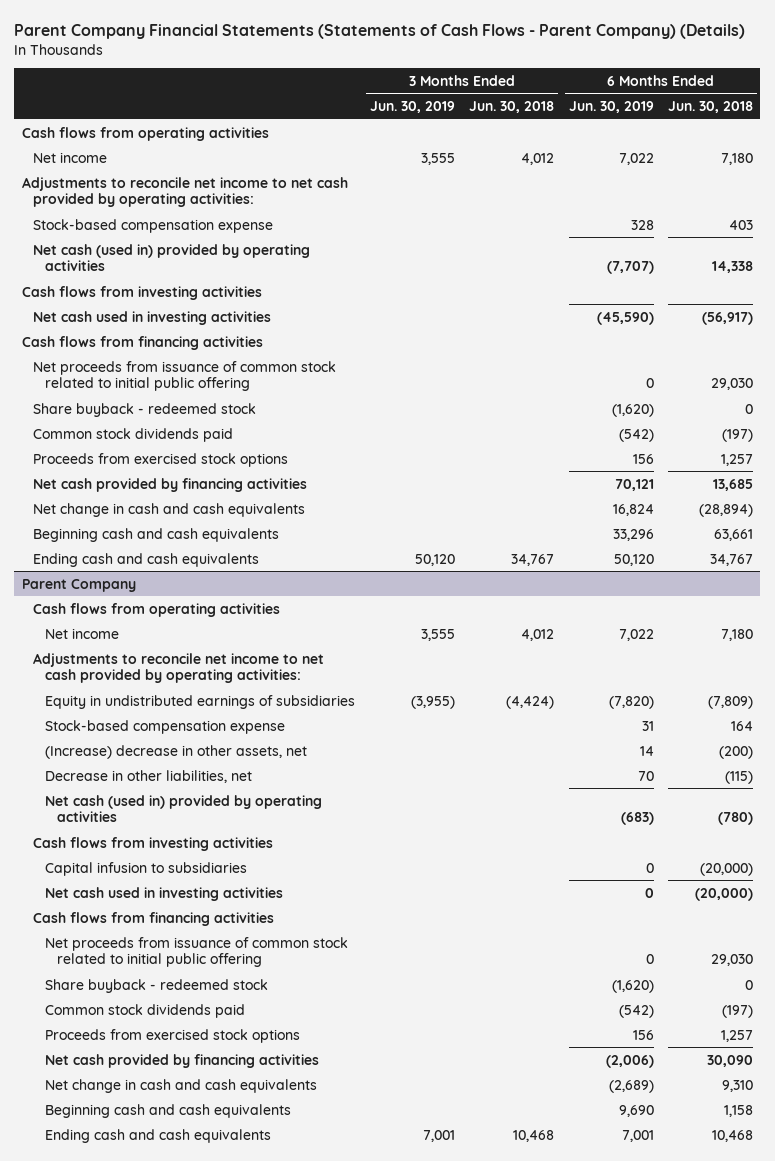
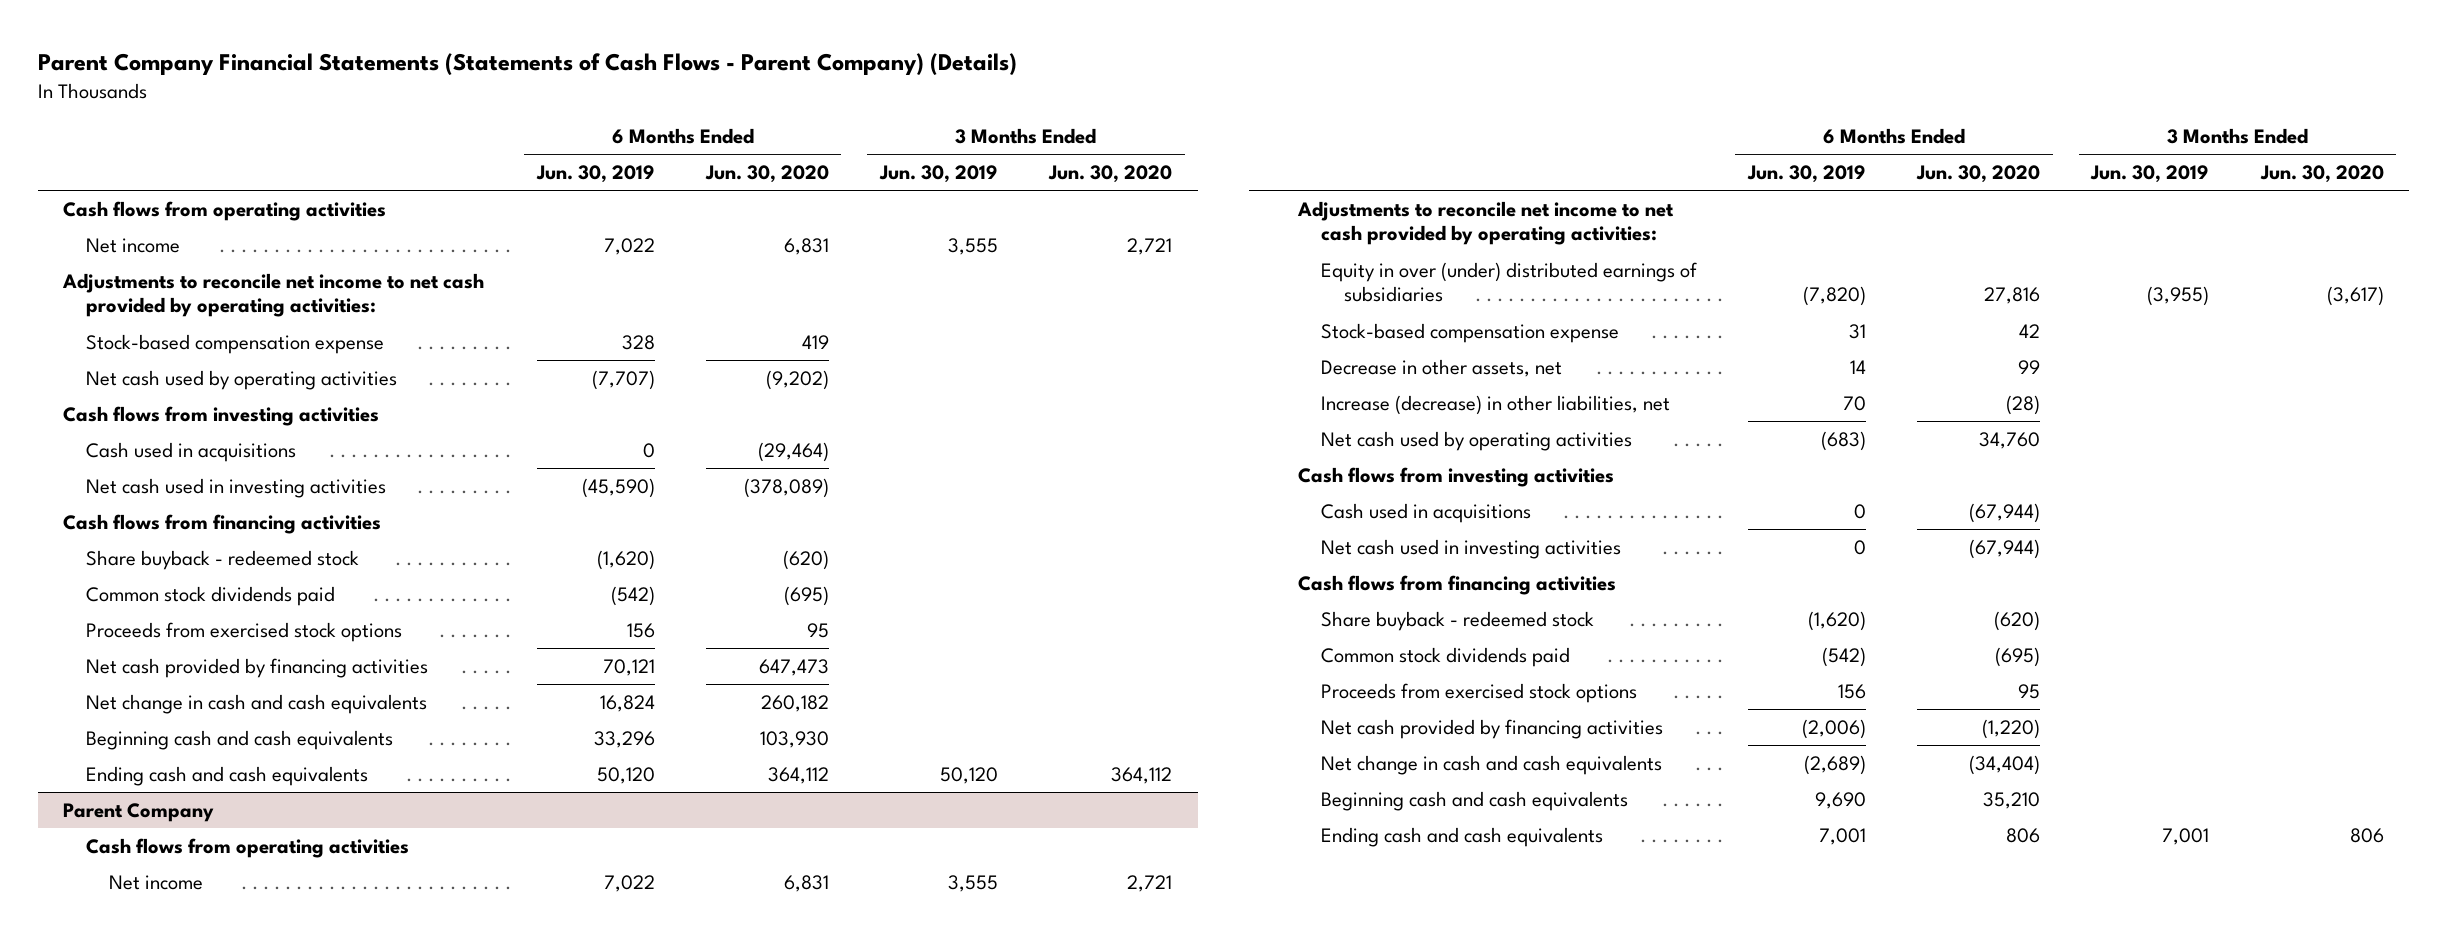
[469,101,555,114] Jun. 30, 2018 -> none
[668,101,754,114] Jun. 30, 2018 -> none
none -> [704,165,829,184] Jun. 30, 2020
none -> [1047,165,1172,184] Jun. 30, 2020
[33,243,311,272] Net cash (used in) provided by operating activities -> [86,369,398,390] Net cash used by operating activities
none -> [86,441,297,462] Cash used in acquisitions
[33,360,337,392] Net proceeds from issuance of common stock related to initial public offering -> none
[45,694,356,709] Equity in undistributed earnings of subsidiaries -> [1321,261,1698,303] Equity in over (under) distributed earnings of subsidiaries
[45,744,308,759] (Increase) decrease in other assets, net -> [1321,358,1563,377] Decrease in other assets, net
[45,769,253,783] Decrease in other liabilities, net -> [1321,394,1671,415] Increase (decrease) in other liabilities, net
[45,794,323,823] Net cash (used in) provided by operating activities -> [1321,430,1633,451] Net cash used by operating activities
[45,861,248,876] Capital infusion to subsidiaries -> none
none -> [1321,502,1532,523] Cash used in acquisitions
[45,936,349,968] Net proceeds from issuance of common stock related to initial public offering -> none

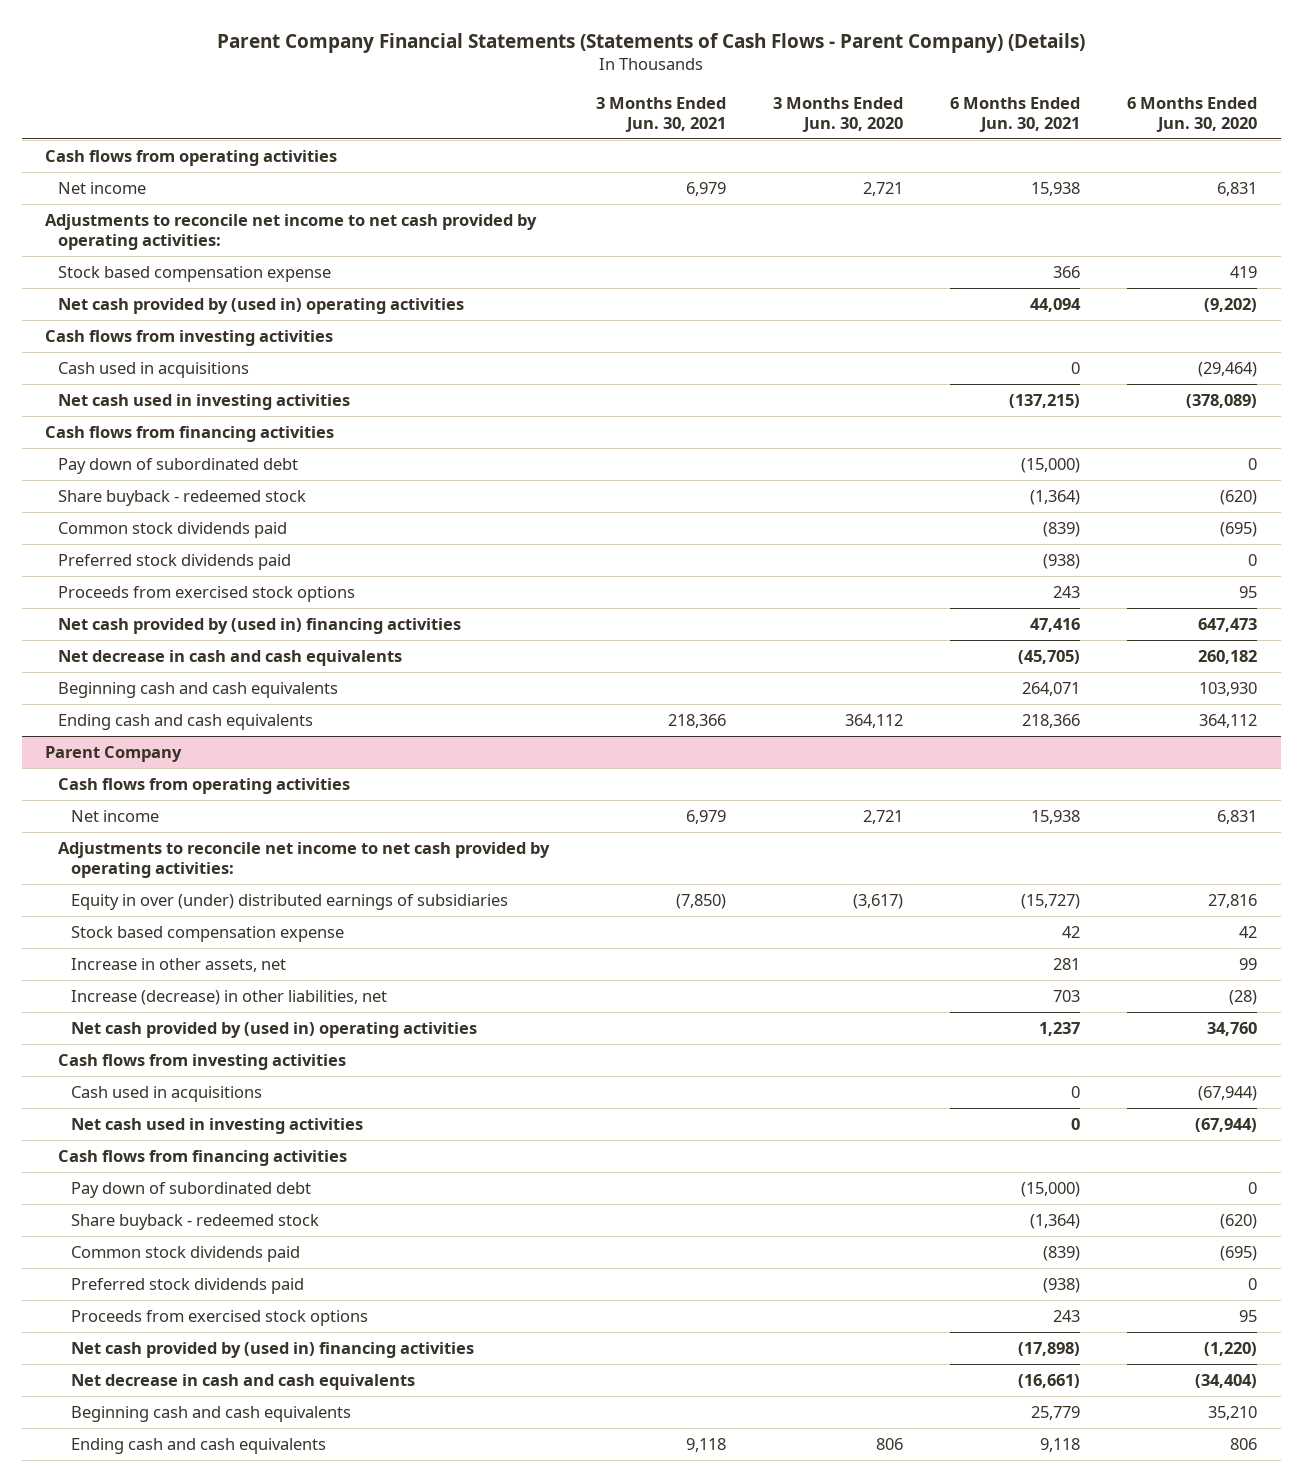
[535,165,655,184] Jun. 30, 2019 -> none
[878,165,998,184] Jun. 30, 2019 -> none
none -> [596,96,727,132] 3 Months Ended Jun. 30, 2021
none -> [950,96,1081,132] 6 Months Ended Jun. 30, 2021
[86,333,385,354] Stock-based compensation expense -> [58,266,332,283] Stock based compensation expense
[86,369,398,390] Net cash used by operating activities -> [58,298,465,315] Net cash provided by (used in) operating activities
none -> [58,458,299,475] Pay down of subordinated debt
none -> [58,554,292,571] Preferred stock dividends paid
[86,657,429,678] Net cash provided by financing activities -> [58,618,462,635] Net cash provided by (used in) financing activities
[86,693,428,714] Net change in cash and cash equivalents -> [58,650,403,667] Net decrease in cash and cash equivalents
[1321,322,1620,343] Stock-based compensation expense -> [70,926,344,943] Stock based compensation expense
[1321,358,1563,377] Decrease in other assets, net -> [70,958,286,973] Increase in other assets, net
[1321,430,1633,451] Net cash used by operating activities -> [70,1022,477,1039] Net cash provided by (used in) operating activities
none -> [70,1182,311,1199] Pay down of subordinated debt
none -> [70,1278,304,1295] Preferred stock dividends paid
[1321,718,1664,739] Net cash provided by financing activities -> [70,1342,474,1359] Net cash provided by (used in) financing activities
[1321,754,1663,775] Net change in cash and cash equivalents -> [70,1374,415,1391] Net decrease in cash and cash equivalents

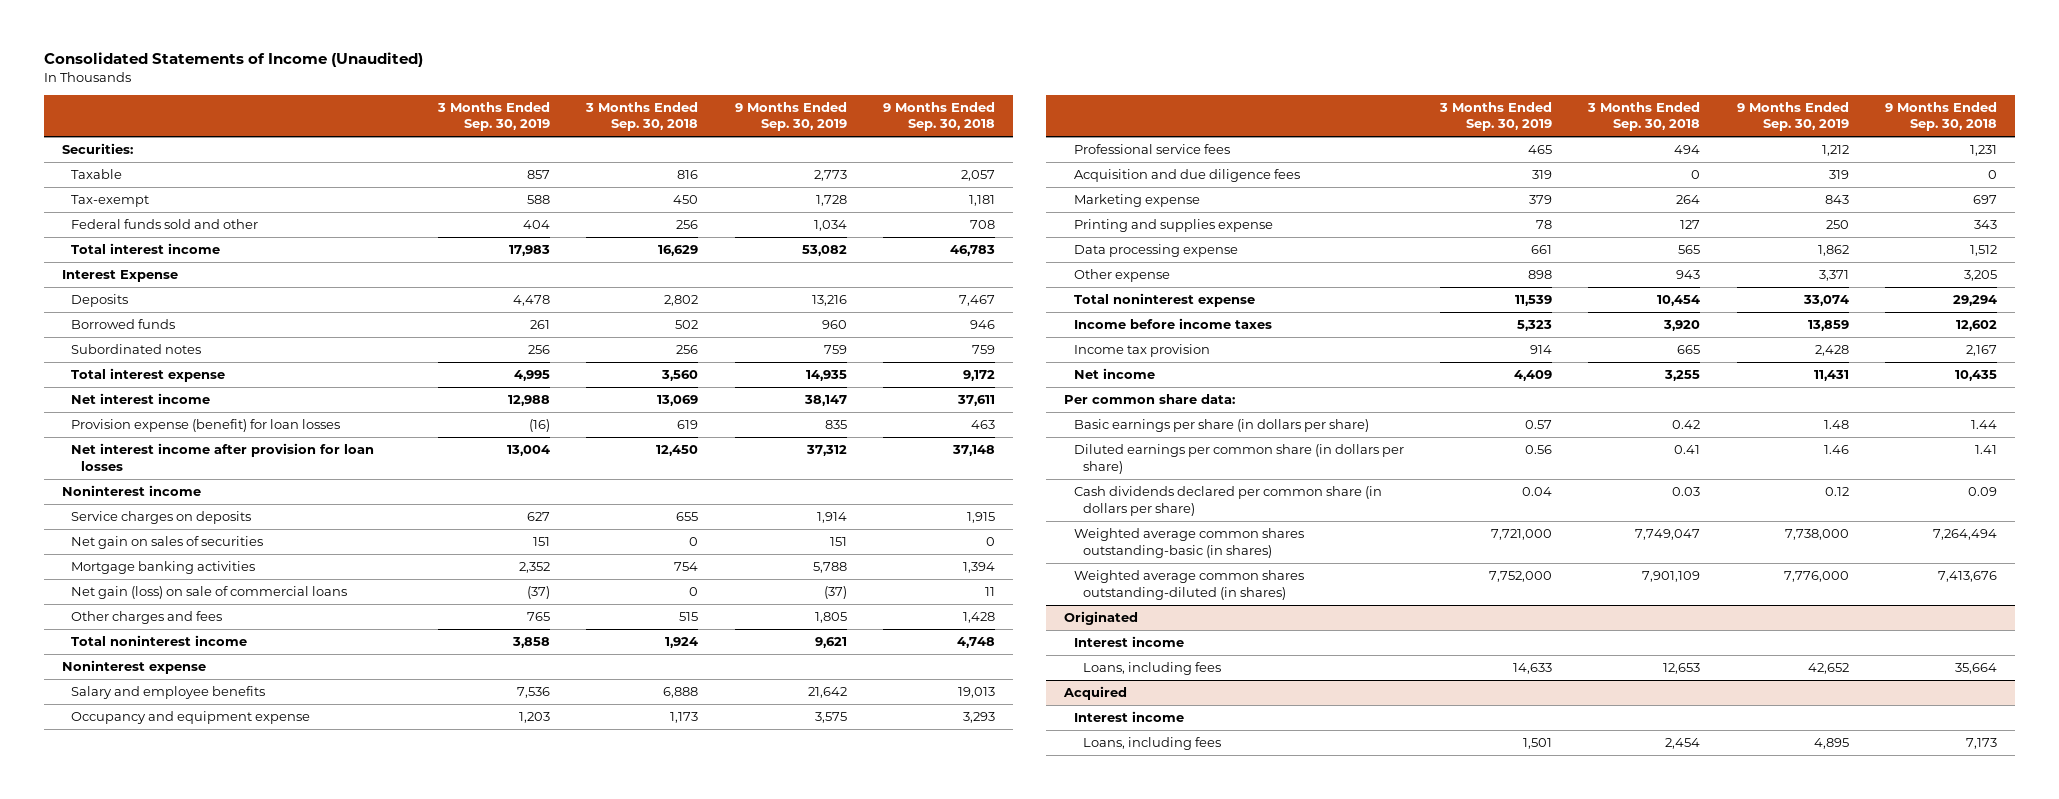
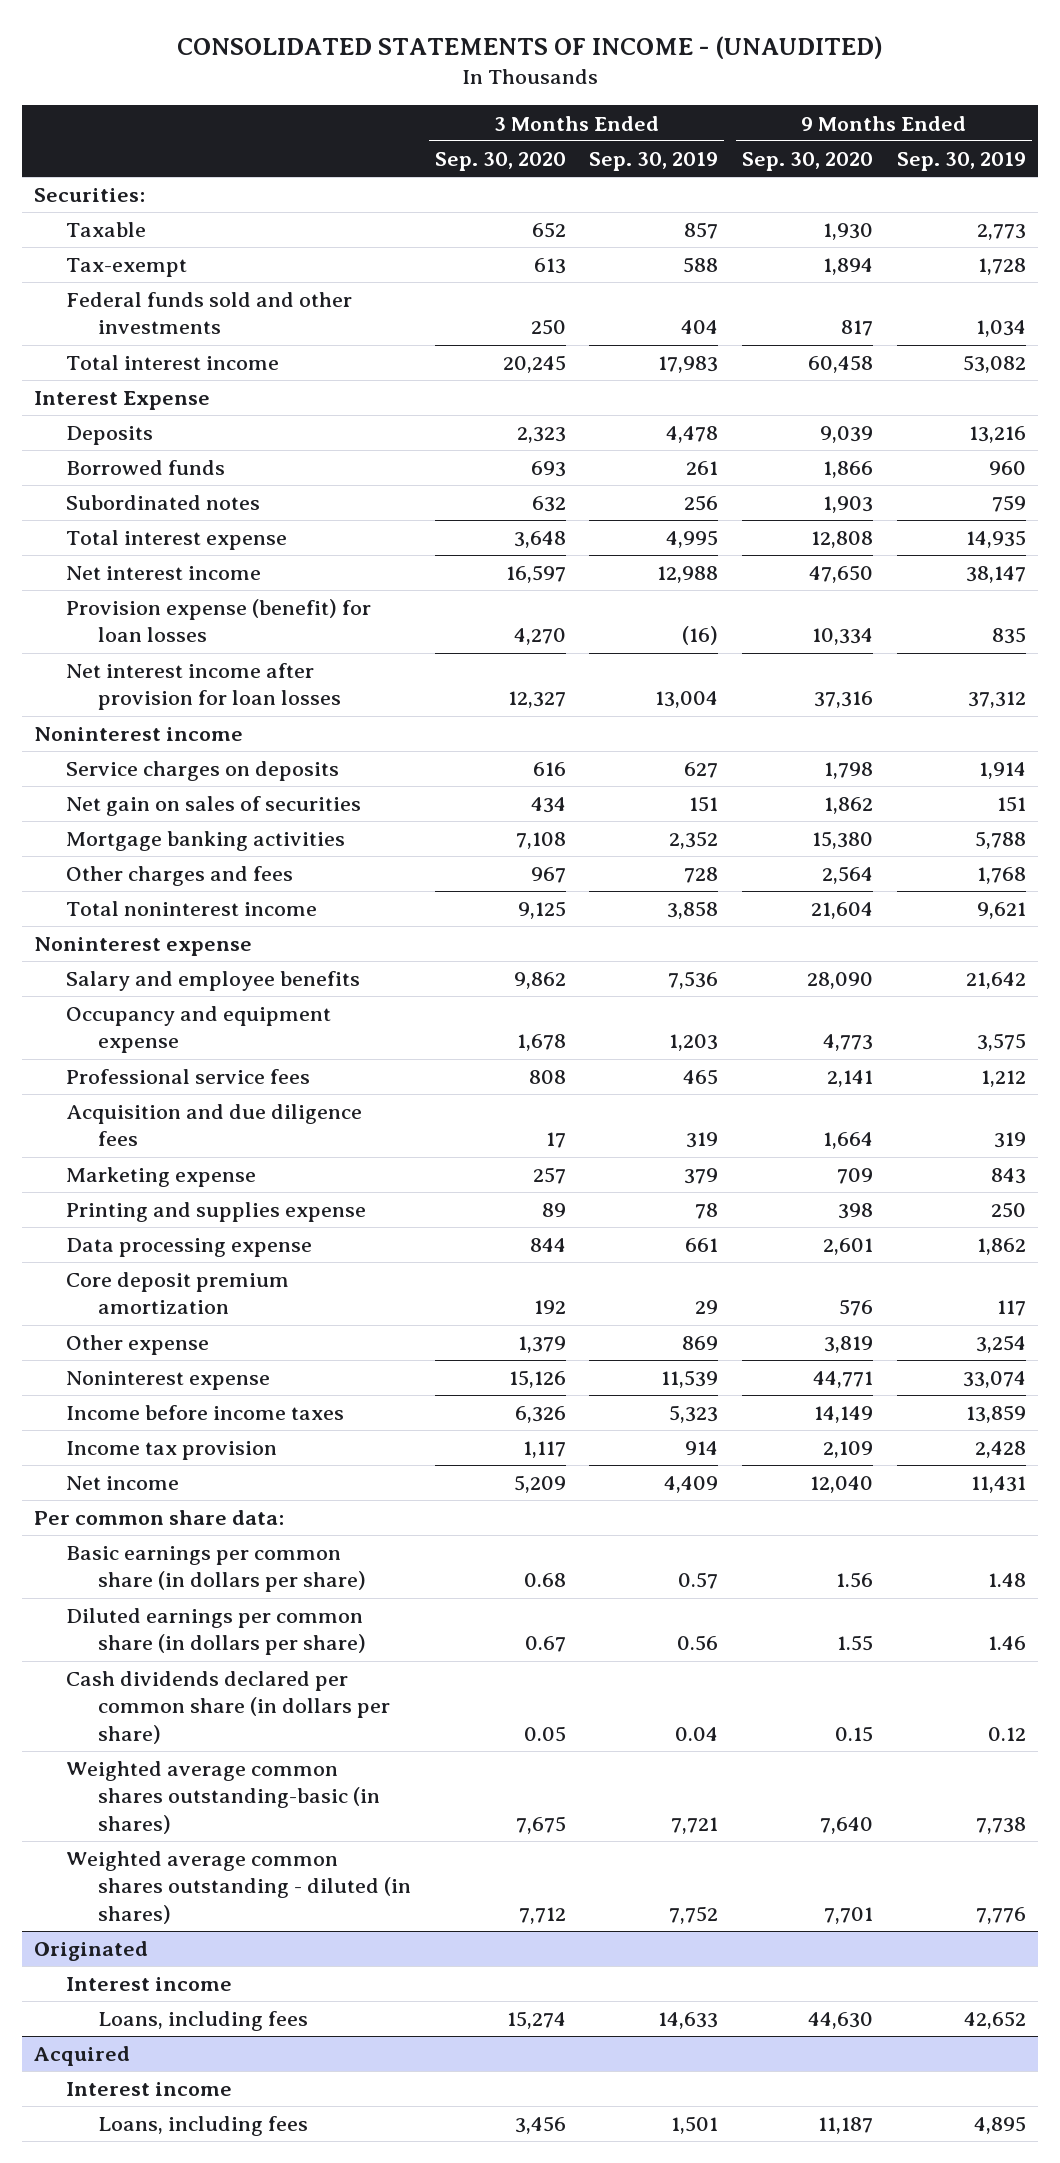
[43,51,423,67] Consolidated Statements of Income (Unaudited) -> [176,36,883,60] CONSOLIDATED STATEMENTS OF INCOME - (UNAUDITED)
[585,101,699,132] 3 Months Ended Sep. 30, 2018 -> none
[882,101,995,132] 9 Months Ended Sep. 30, 2018 -> none
none -> [434,151,566,171] Sep. 30, 2020
none -> [742,151,874,171] Sep. 30, 2020
[71,219,259,230] Federal funds sold and other -> [66,292,353,335] Federal funds sold and other investments
[71,586,348,600] Net gain (loss) on sale of commercial loans -> none
[526,612,550,622] 765 -> [684,867,719,884] 728
[814,612,847,624] 1,805 -> [976,867,1026,885] 1,768
none -> [66,1272,290,1315] Core deposit premium amortization
[1528,270,1553,280] 898 -> [682,1336,719,1351] 869
[1818,270,1849,282] 3,371 -> [975,1335,1026,1354] 3,254
[1073,293,1255,308] Total noninterest expense -> [66,1371,271,1391] Noninterest expense
[1073,419,1369,433] Basic earnings per share (in dollars per share) -> [66,1546,367,1593] Basic earnings per common share (in dollars per share)
[1491,529,1553,541] 7,721,000 -> [671,1816,719,1834] 7,721
[1784,529,1849,541] 7,738,000 -> [975,1816,1026,1834] 7,738
[1073,570,1304,600] Weighted average common shares outstanding-diluted (in shares) -> [66,1851,412,1924] Weighted average common shares outstanding - diluted (in shares)
[1489,571,1553,583] 7,752,000 -> [669,1905,719,1924] 7,752
[1783,571,1849,583] 7,776,000 -> [975,1906,1026,1924] 7,776

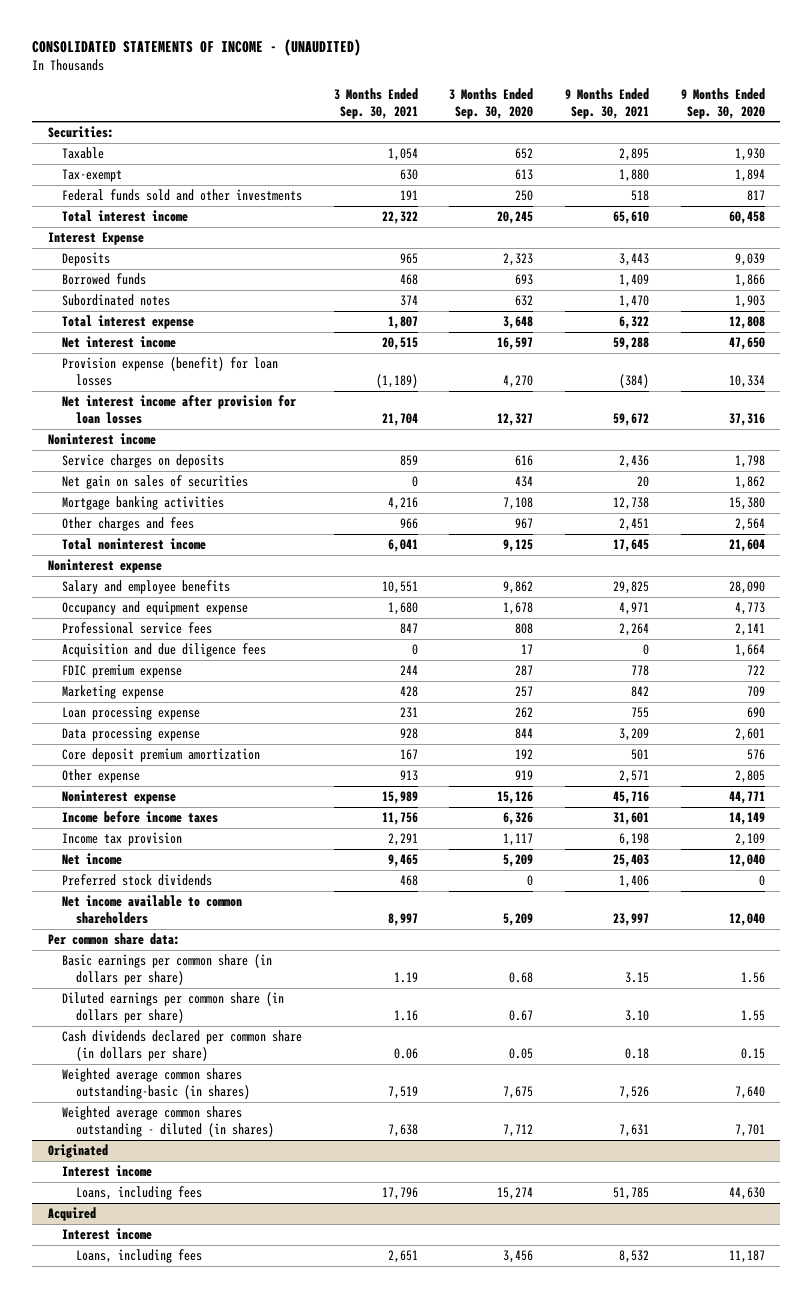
[589,151,719,171] Sep. 30, 2019 -> none
[896,151,1026,171] Sep. 30, 2019 -> none
none -> [333,87,418,119] 3 Months Ended Sep. 30, 2021
none -> [564,87,649,119] 9 Months Ended Sep. 30, 2021
none -> [61,664,182,679] FDIC premium expense
[66,1202,367,1223] Printing and supplies expense -> none
none -> [61,706,200,721] Loan processing expense
[517,1336,566,1354] 1,379 -> [515,770,534,781] 919
[824,1336,874,1354] 3,819 -> [734,770,765,784] 2,805
none -> [61,874,212,887] Preferred stock dividends
none -> [61,895,242,925] Net income available to common shareholders

